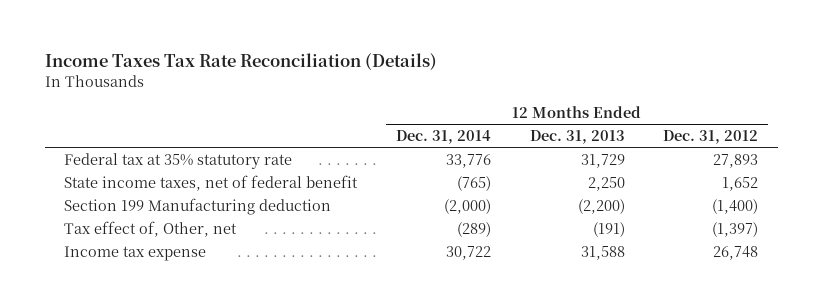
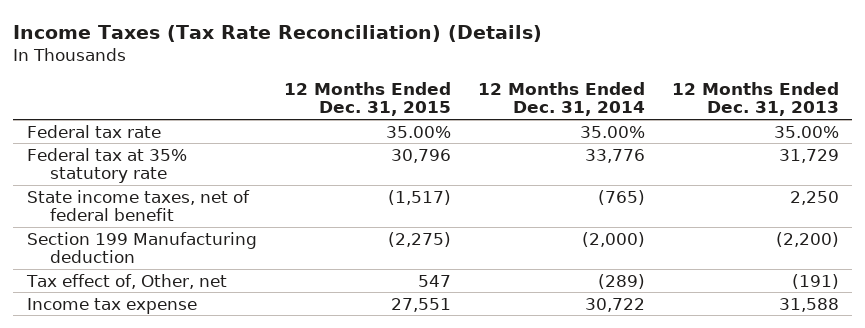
[45,53,438,71] Income Taxes Tax Rate Reconciliation (Details) -> [13,24,543,42] Income Taxes (Tax Rate Reconciliation) (Details)
[663,130,759,145] Dec. 31, 2012 -> none
none -> [283,81,451,117] 12 Months Ended Dec. 31, 2015
none -> [26,124,161,138] Federal tax rate

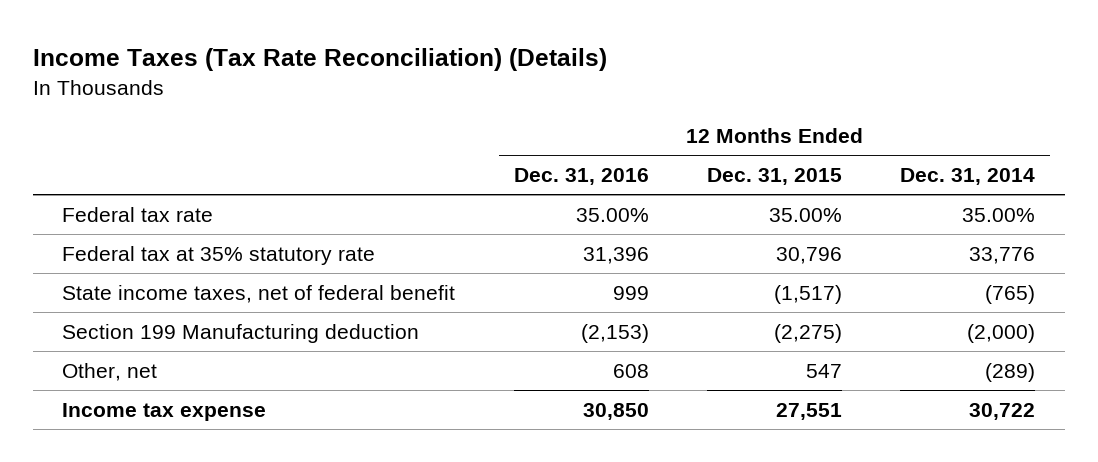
[671,81,839,117] 12 Months Ended Dec. 31, 2013 -> none
none -> [513,168,649,186] Dec. 31, 2016
[25,273,227,289] Tax effect of, Other, net -> [62,362,158,381] Other, net

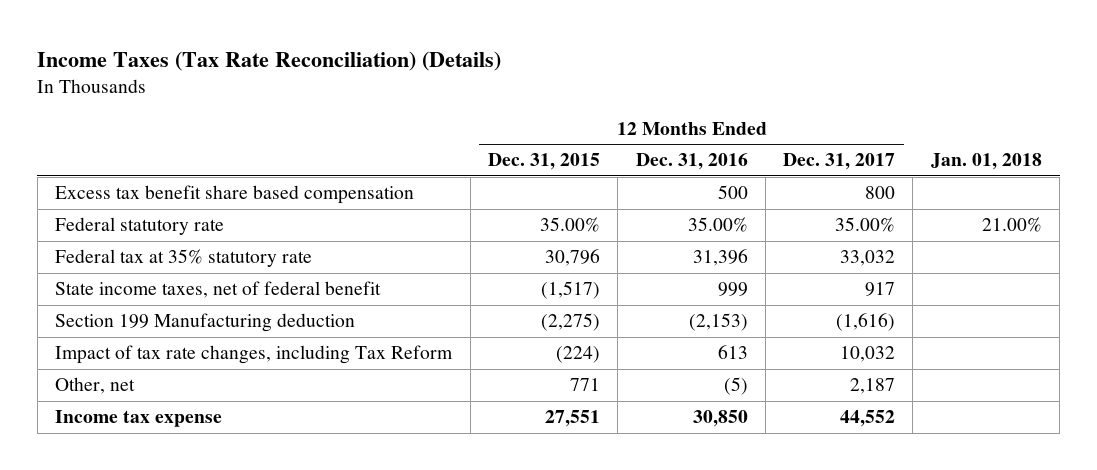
[900,168,1036,186] Dec. 31, 2014 -> none
none -> [783,153,896,171] Dec. 31, 2017
none -> [930,153,1042,171] Jan. 01, 2018
none -> [55,185,415,205] Excess tax benefit share based compensation
[62,206,214,222] Federal tax rate -> [55,217,225,236] Federal statutory rate
none -> [55,345,454,365] Impact of tax rate changes, including Tax Reform
[612,363,649,378] 608 -> [723,377,748,396] (5)
[806,363,843,378] 547 -> [569,378,600,392] 771

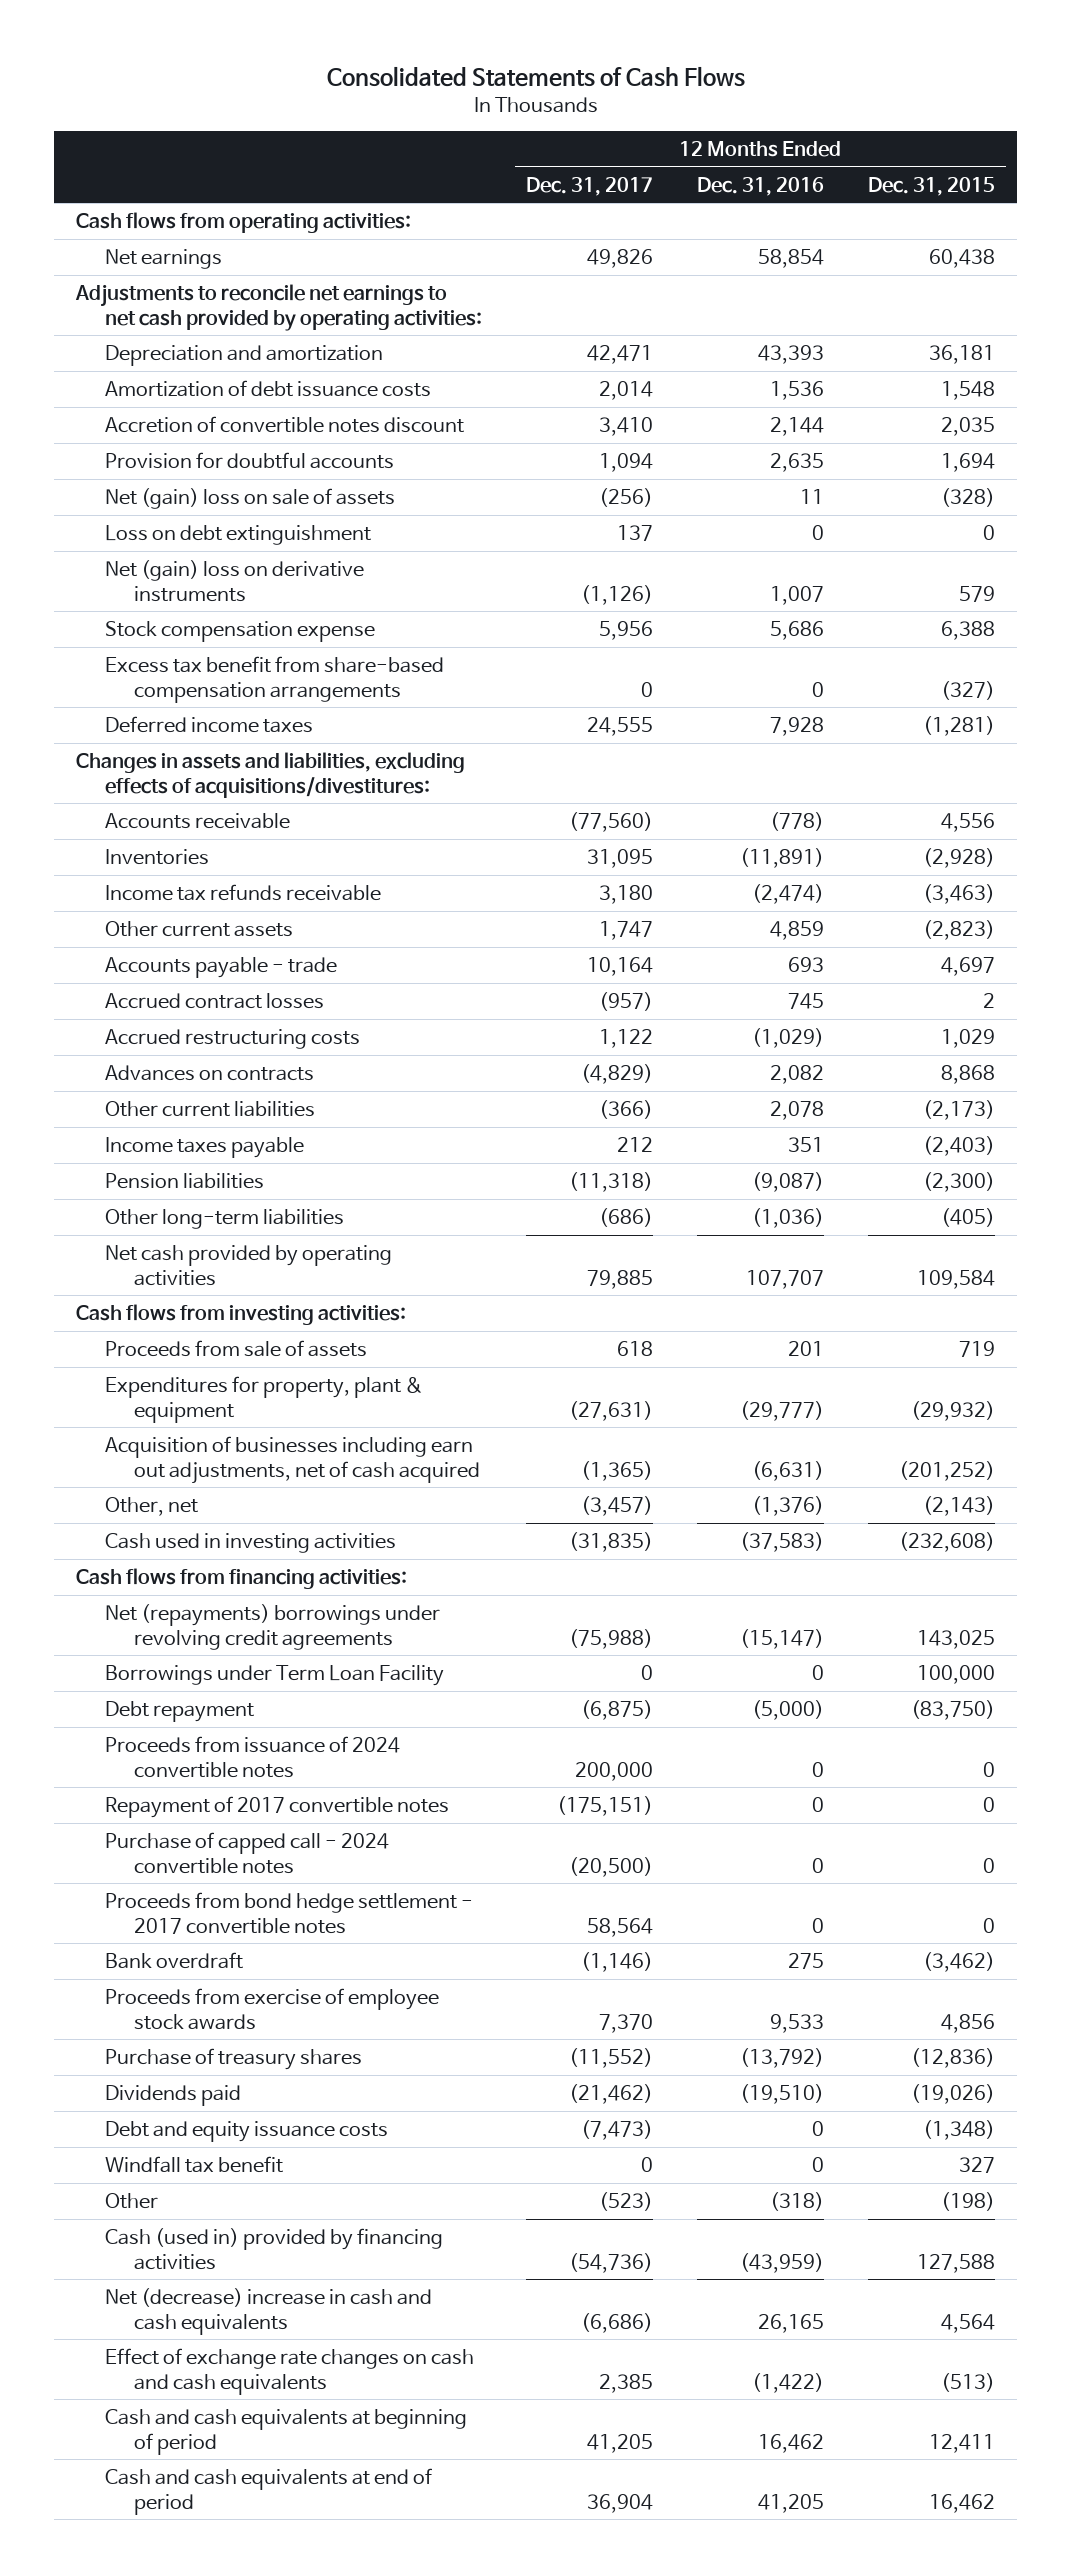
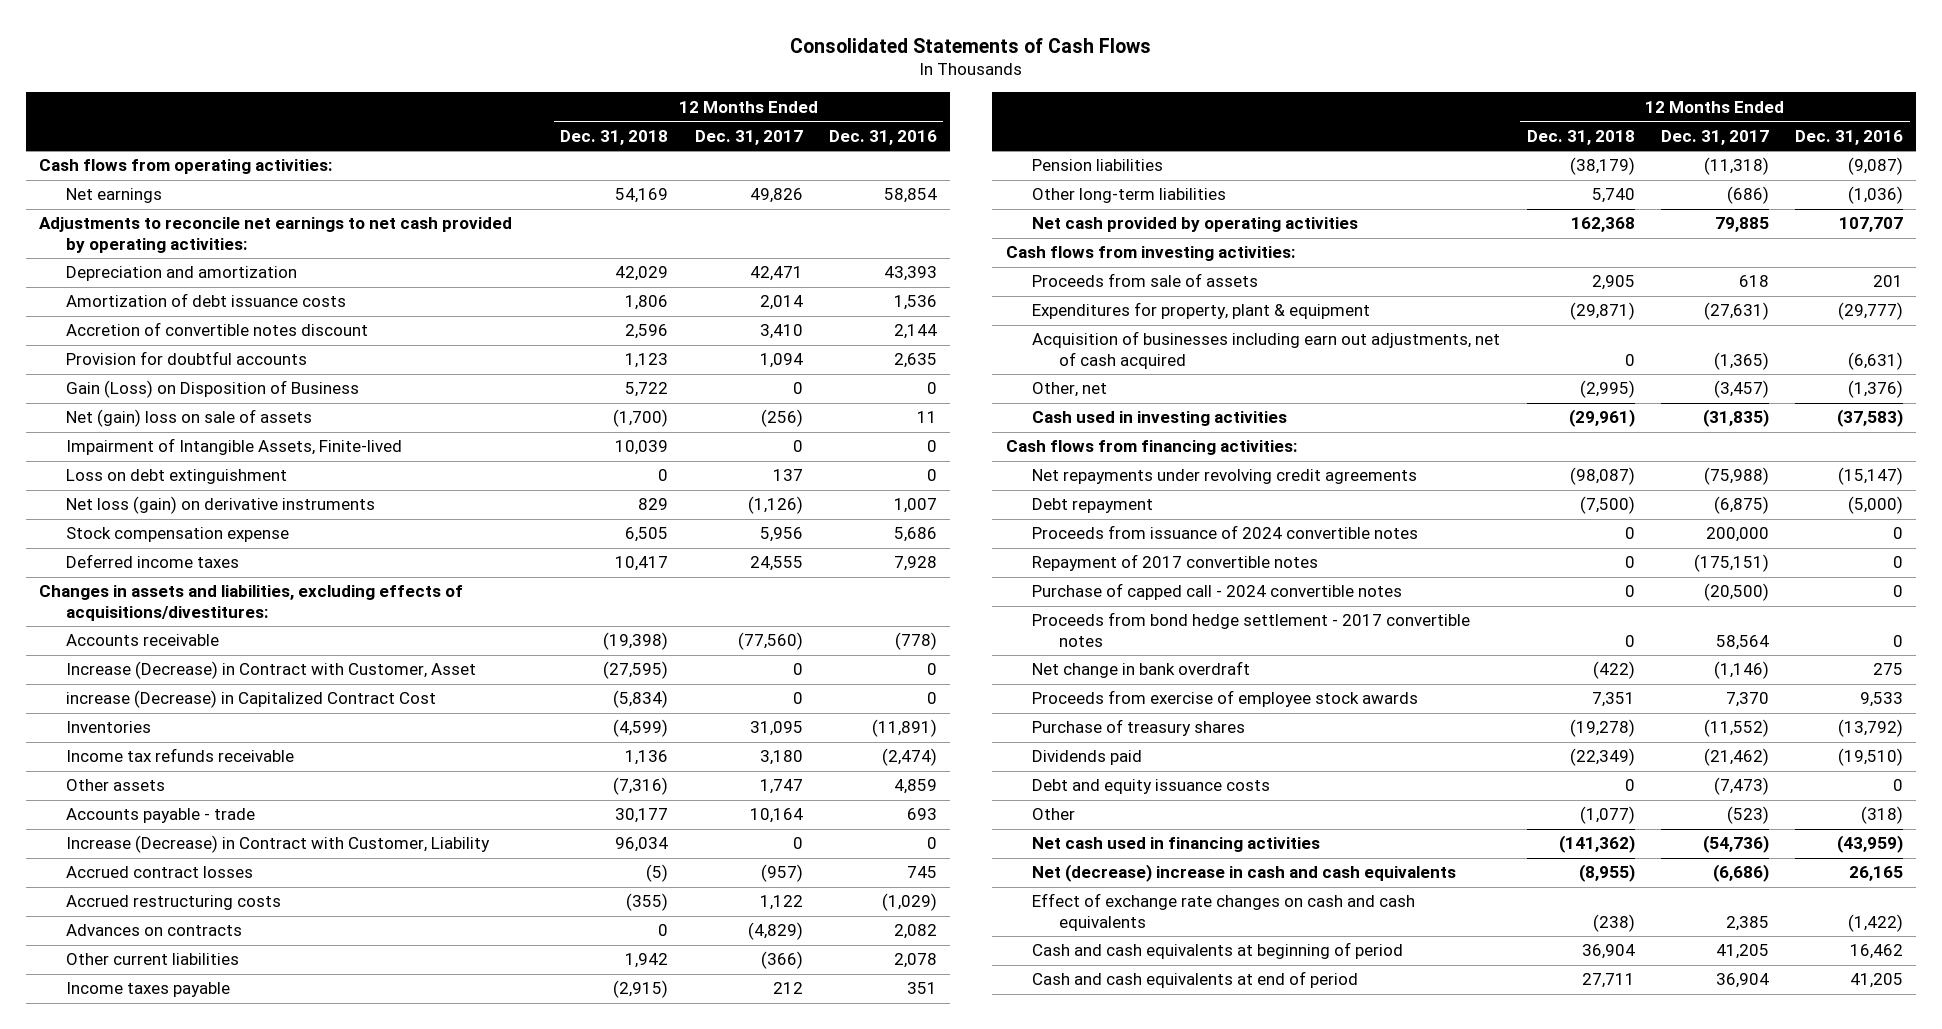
[867,176,995,196] Dec. 31, 2015 -> none
none -> [560,129,669,145] Dec. 31, 2018
none -> [66,380,360,399] Gain (Loss) on Disposition of Business
none -> [66,438,403,456] Impairment of Intangible Assets, Finite-lived
[105,559,365,602] Net (gain) loss on derivative instruments -> [66,496,376,515] Net loss (gain) on derivative instruments
[105,655,445,703] Excess tax benefit from share-based compensation arrangements -> none
none -> [66,661,477,680] Increase (Decrease) in Contract with Customer, Asset
none -> [66,690,437,709] increase (Decrease) in Capitalized Contract Cost
[105,920,294,937] Other current assets -> [66,779,166,792] Other assets
none -> [66,835,491,854] Increase (Decrease) in Contract with Customer, Liability
[105,1664,445,1686] Borrowings under Term Loan Facility -> none
[105,1603,441,1650] Net (repayments) borrowings under revolving credit agreements -> [1032,469,1418,485] Net repayments under revolving credit agreements
[105,1951,244,1969] Bank overdraft -> [1032,661,1251,679] Net change in bank overdraft
[105,2155,284,2173] Windfall tax benefit -> none
[105,2227,444,2270] Cash (used in) provided by financing activities -> [1032,837,1321,853] Net cash used in financing activities

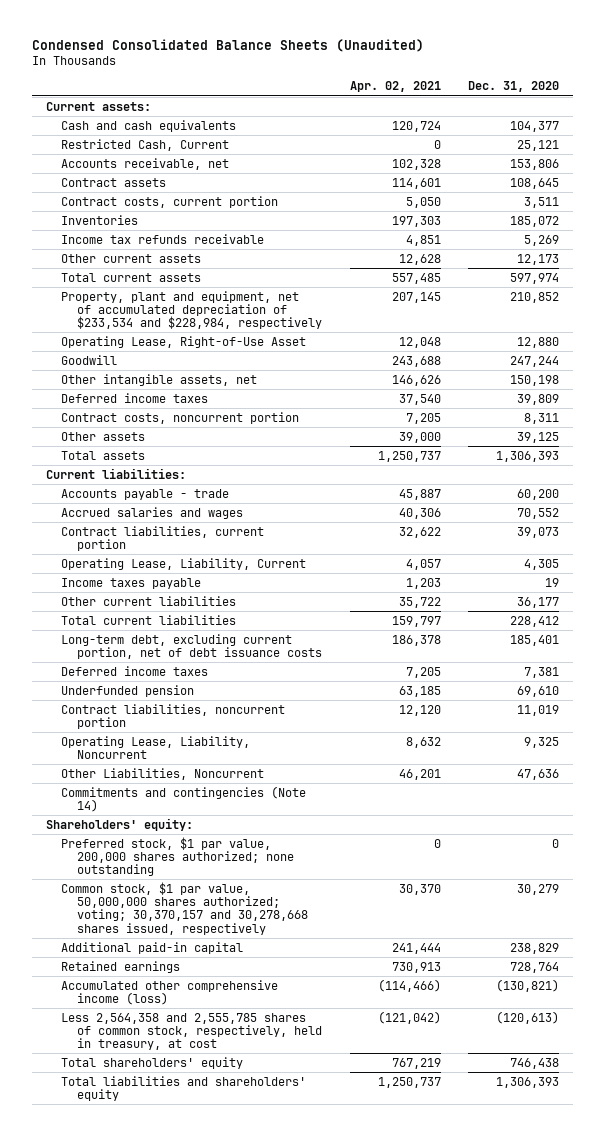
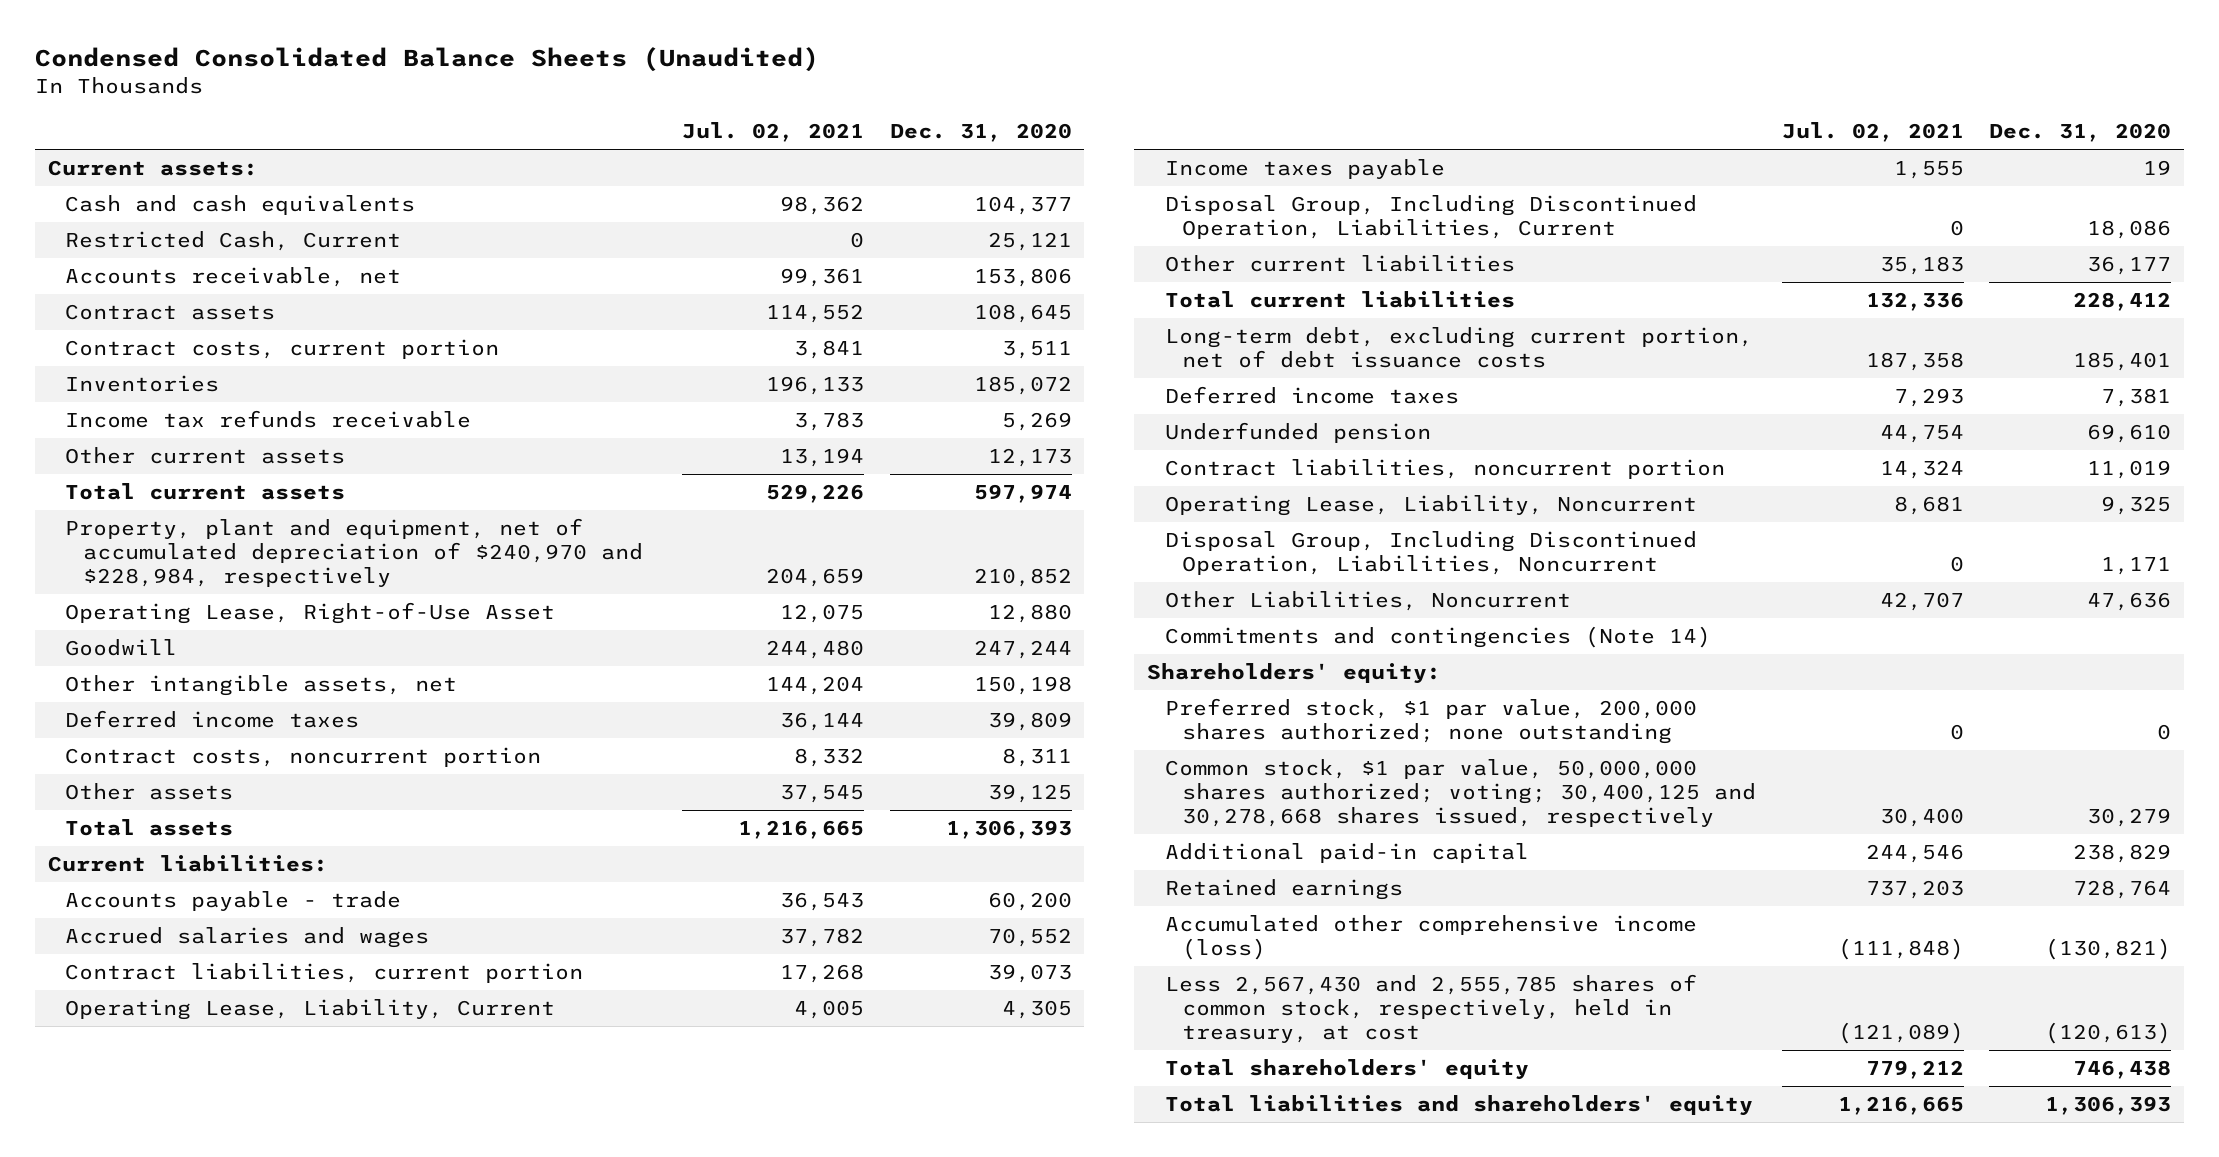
[349,81,441,93] Apr. 02, 2021 -> none
none -> [682,122,865,143] Jul. 02, 2021
[61,290,322,330] Property, plant and equipment, net of accumulated depreciation of $233,534 and $228,984, respectively -> [65,518,643,587] Property, plant and equipment, net of accumulated depreciation of $240,970 and $228,984, respectively
none -> [1164,195,1697,239] Disposal Group, Including Discontinued Operation, Liabilities, Current
none -> [1164,531,1697,575] Disposal Group, Including Discontinued Operation, Liabilities, Noncurrent
[61,881,308,935] Common stock, $1 par value, 50,000,000 shares authorized; voting; 30,370,157 and 30,278,668 shares issued, respectively -> [1164,759,1757,827] Common stock, $1 par value, 50,000,000 shares authorized; voting; 30,400,125 and 30,278,668 shares issued, respectively
[61,1012,322,1051] Less 2,564,358 and 2,555,785 shares of common stock, respectively, held in treasury, at cost -> [1164,974,1697,1043] Less 2,567,430 and 2,555,785 shares of common stock, respectively, held in treasury, at cost

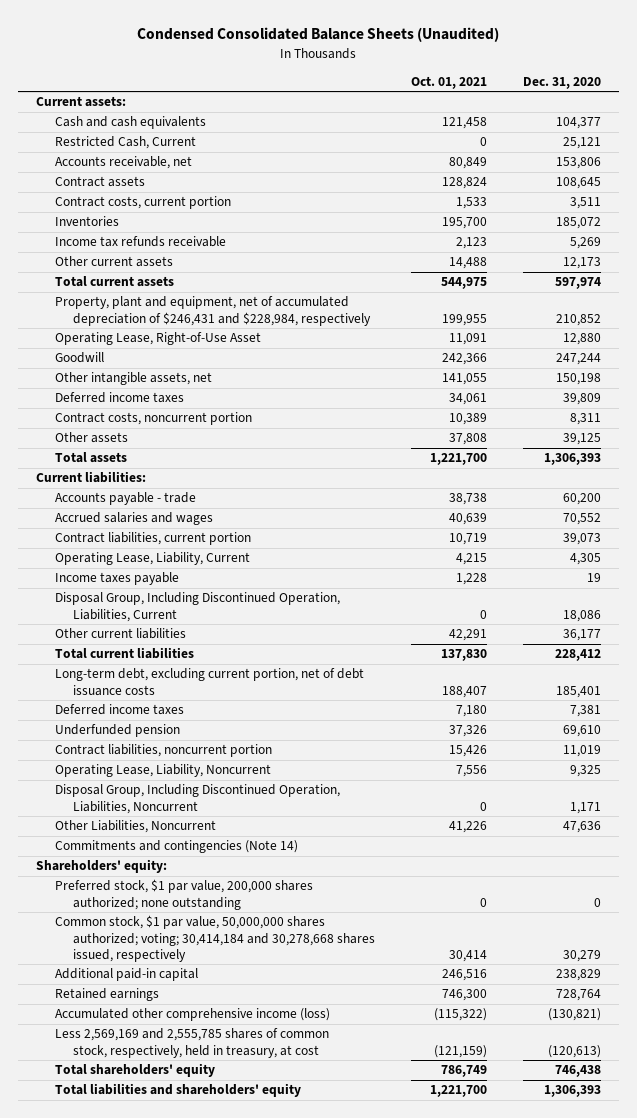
[682,122,865,143] Jul. 02, 2021 -> none
none -> [410,75,487,89] Oct. 01, 2021
[65,518,643,587] Property, plant and equipment, net of accumulated depreciation of $240,970 and $228,984, respectively -> [54,296,372,326] Property, plant and equipment, net of accumulated depreciation of $246,431 and $228,984, respectively
[1164,759,1757,827] Common stock, $1 par value, 50,000,000 shares authorized; voting; 30,400,125 and 30,278,668 shares issued, respectively -> [54,915,376,963] Common stock, $1 par value, 50,000,000 shares authorized; voting; 30,414,184 and 30,278,668 shares issued, respectively
[1164,974,1697,1043] Less 2,567,430 and 2,555,785 shares of common stock, respectively, held in treasury, at cost -> [54,1028,329,1058] Less 2,569,169 and 2,555,785 shares of common stock, respectively, held in treasury, at cost

